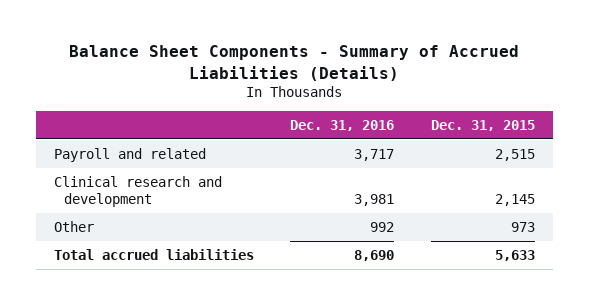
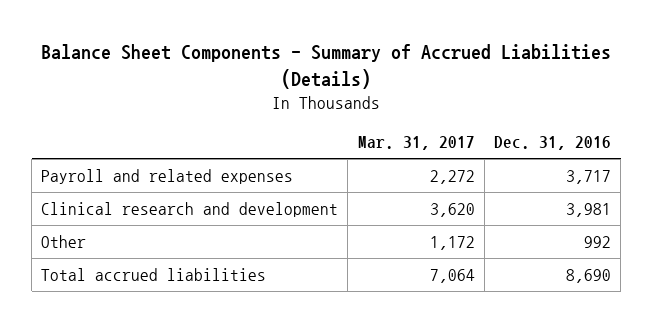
[430,120,535,132] Dec. 31, 2015 -> none
none -> [357,136,475,151] Mar. 31, 2017
[54,147,207,162] Payroll and related -> [41,169,294,185] Payroll and related expenses

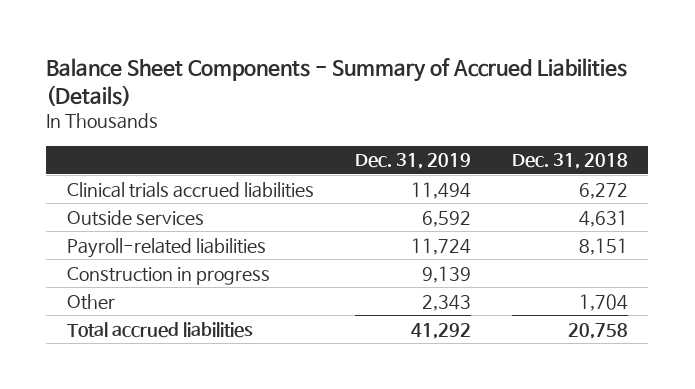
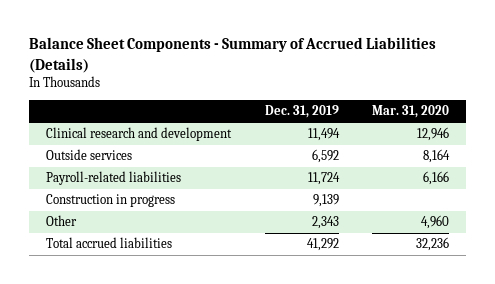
[511,153,628,170] Dec. 31, 2018 -> none
none -> [372,105,450,119] Mar. 31, 2020
[66,181,314,198] Clinical trials accrued liabilities -> [46,127,233,142] Clinical research and development

